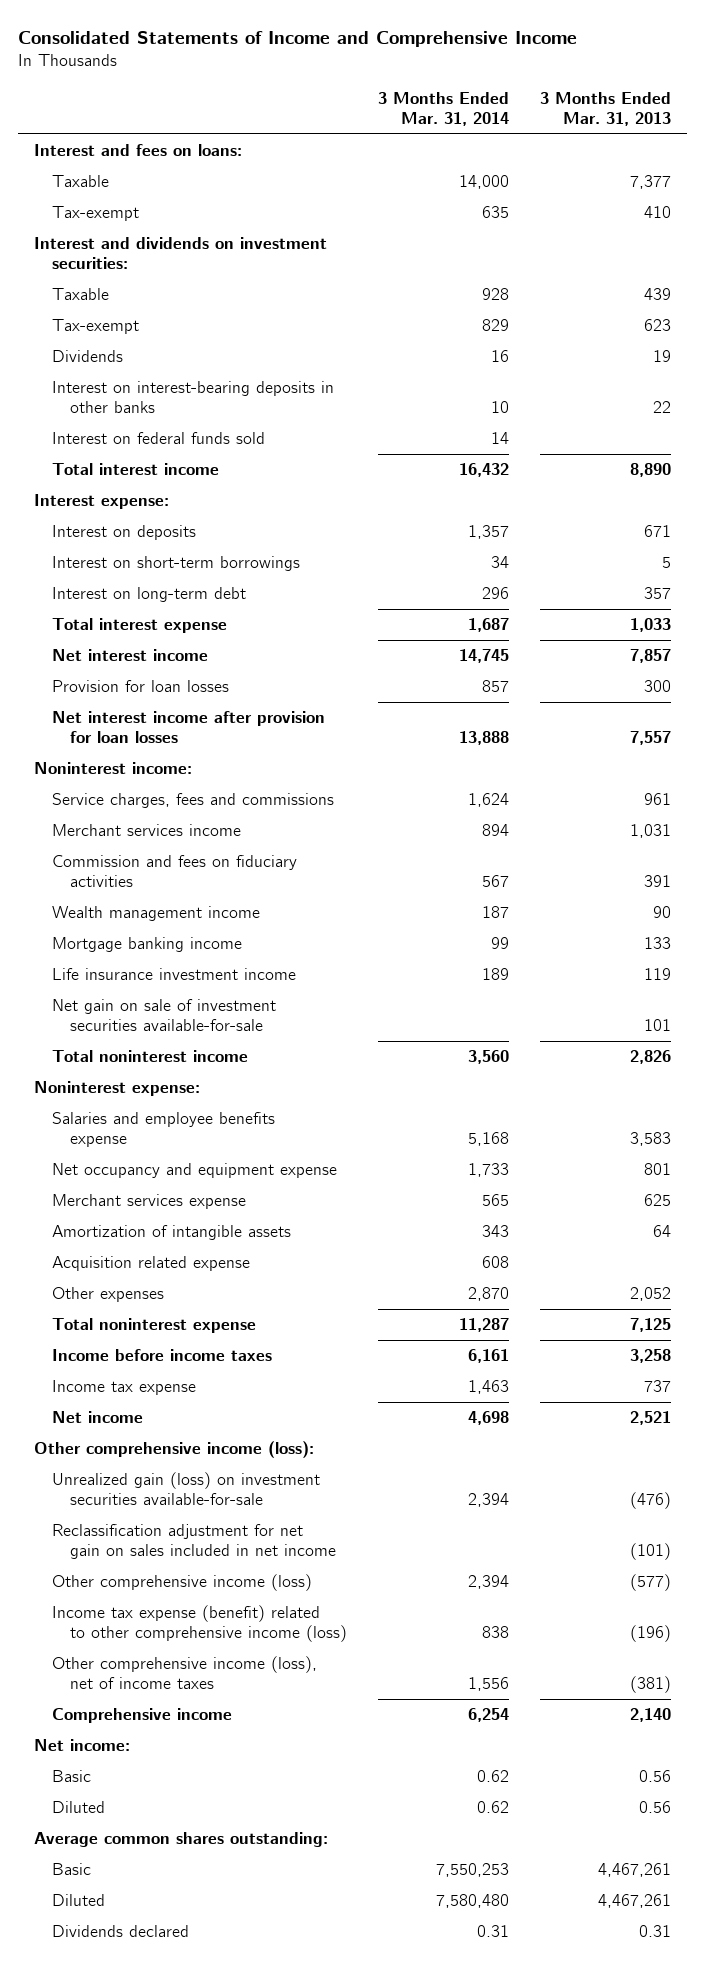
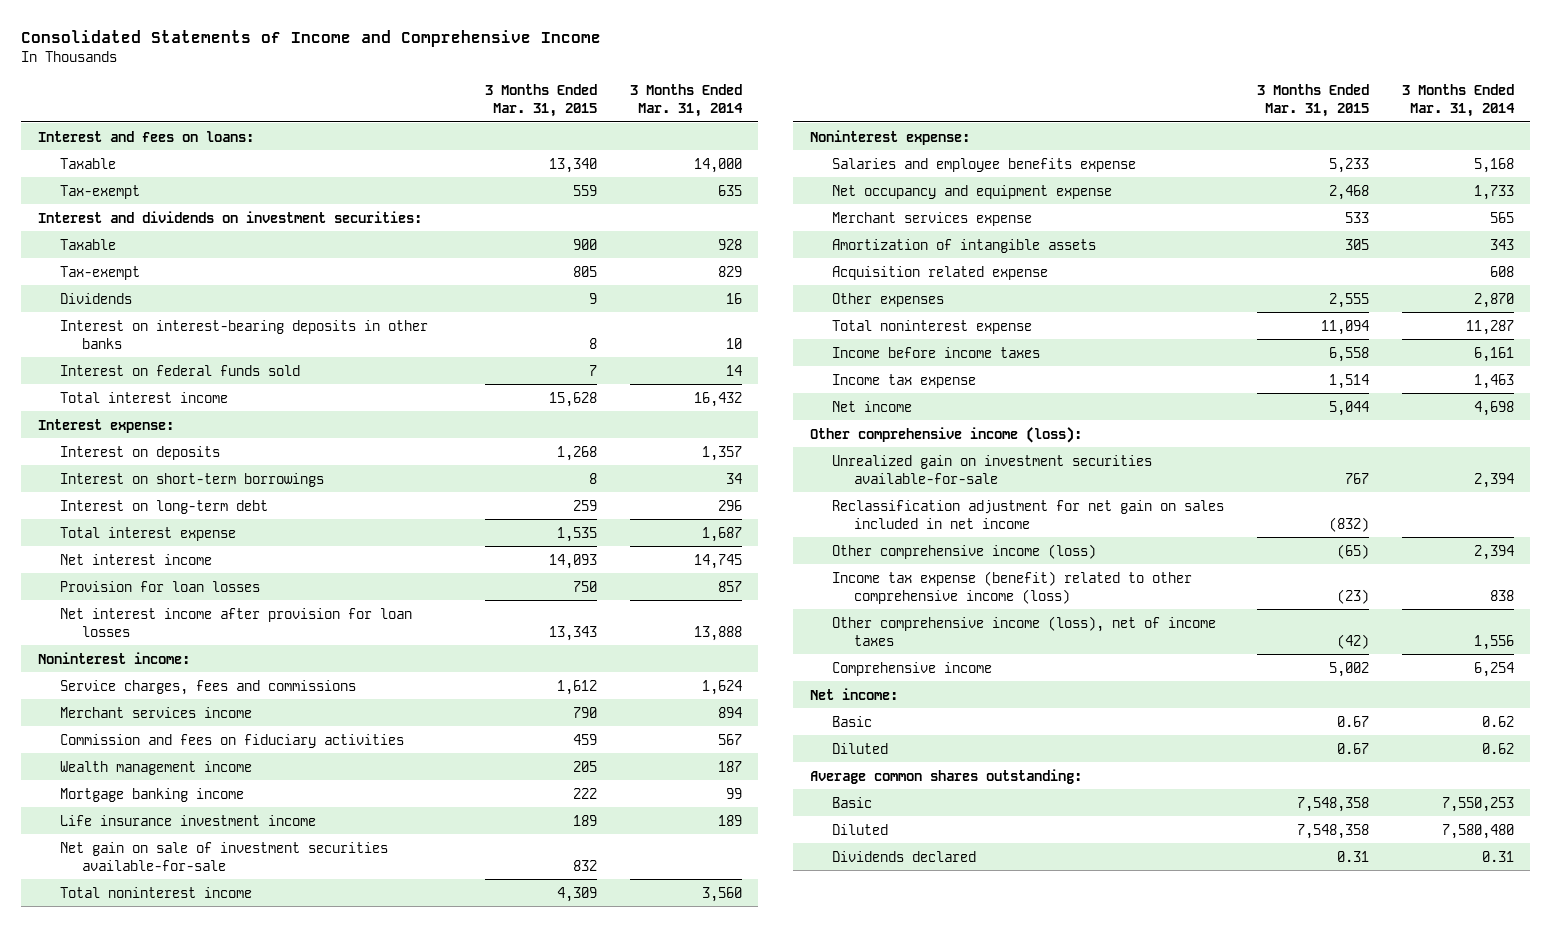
[540,91,672,126] 3 Months Ended Mar. 31, 2013 -> none
none -> [484,83,597,117] 3 Months Ended Mar. 31, 2015
[52,1472,321,1506] Unrealized gain (loss) on investment securities available-for-sale -> [831,454,1152,484] Unrealized gain on investment securities available-for-sale

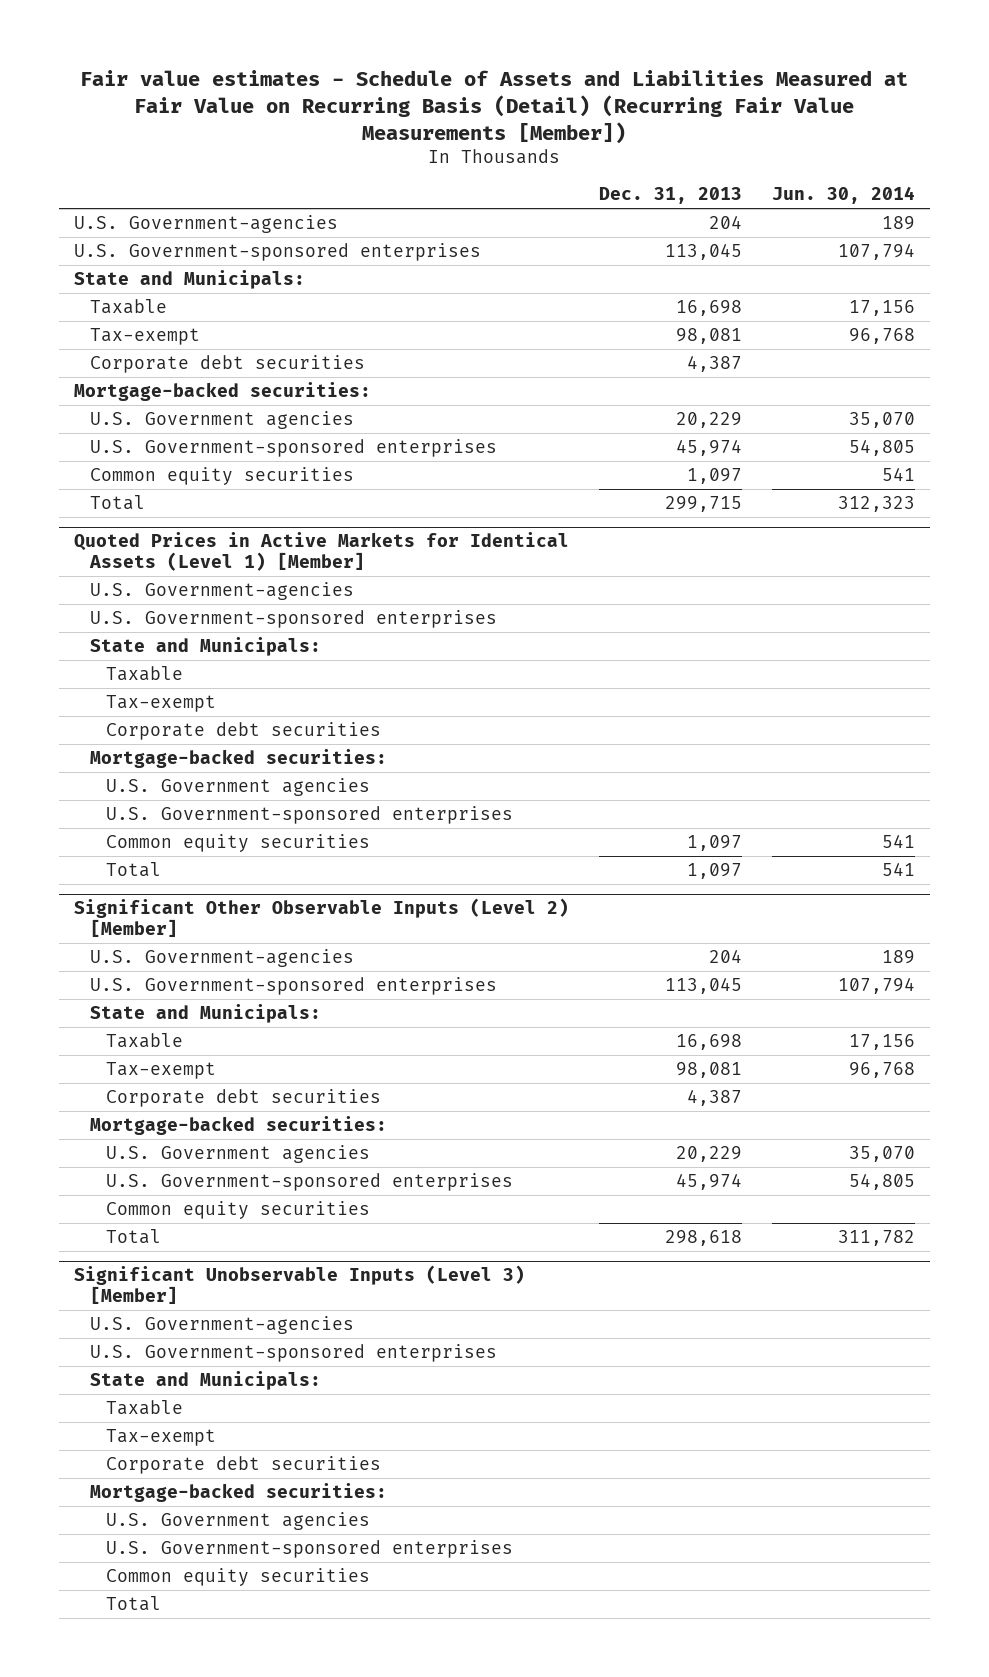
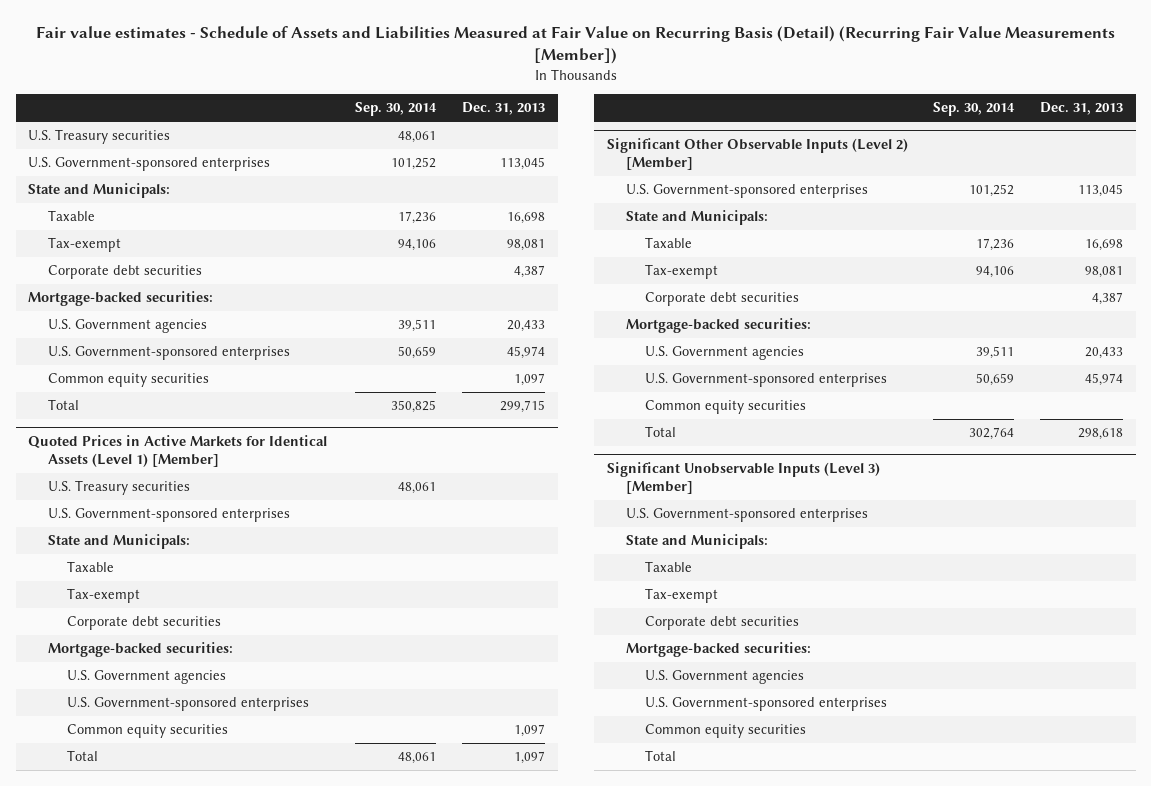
[771,186,915,205] Jun. 30, 2014 -> none
none -> [355,102,438,117] Sep. 30, 2014
[73,214,338,233] U.S. Government-agencies -> none
none -> [28,129,171,145] U.S. Treasury securities
[675,411,742,428] 20,229 -> [506,320,545,333] 20,433
[89,581,354,600] U.S. Government-agencies -> none
none -> [47,480,190,496] U.S. Treasury securities
[89,948,354,967] U.S. Government-agencies -> none
[675,1145,742,1162] 20,229 -> [1084,347,1123,360] 20,433
[89,1315,354,1334] U.S. Government-agencies -> none

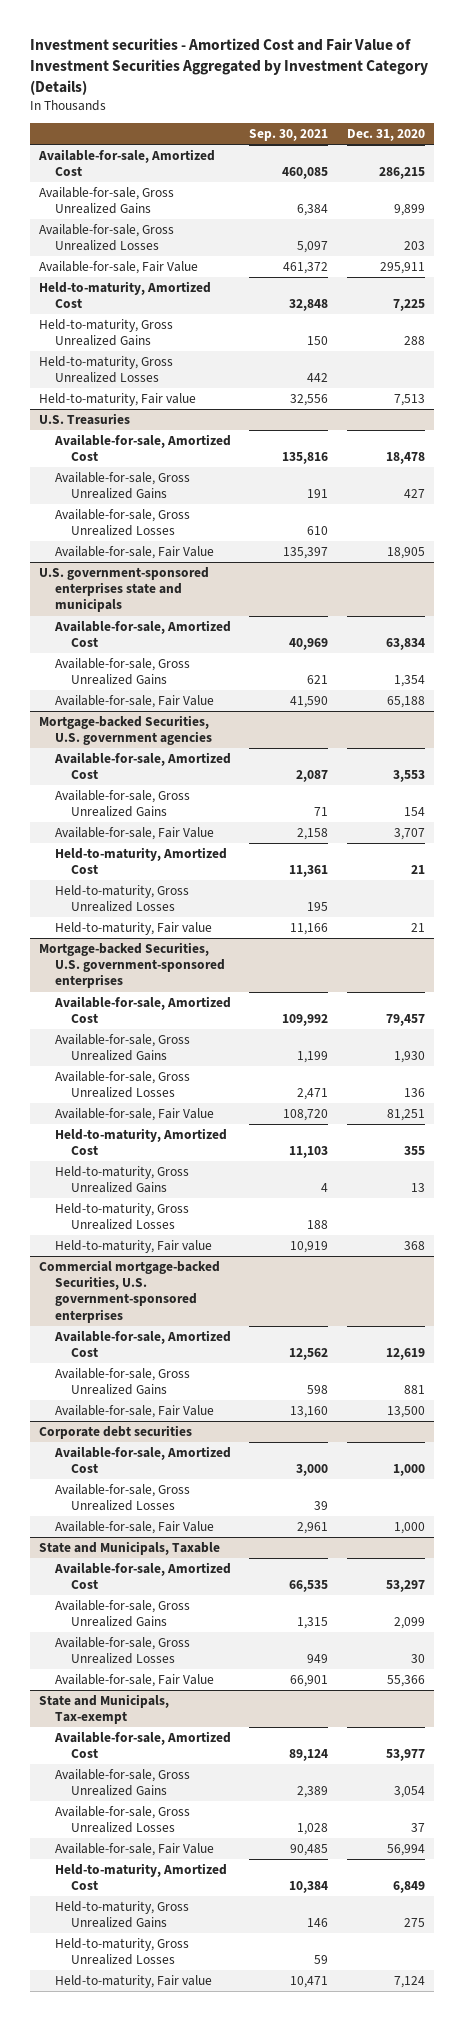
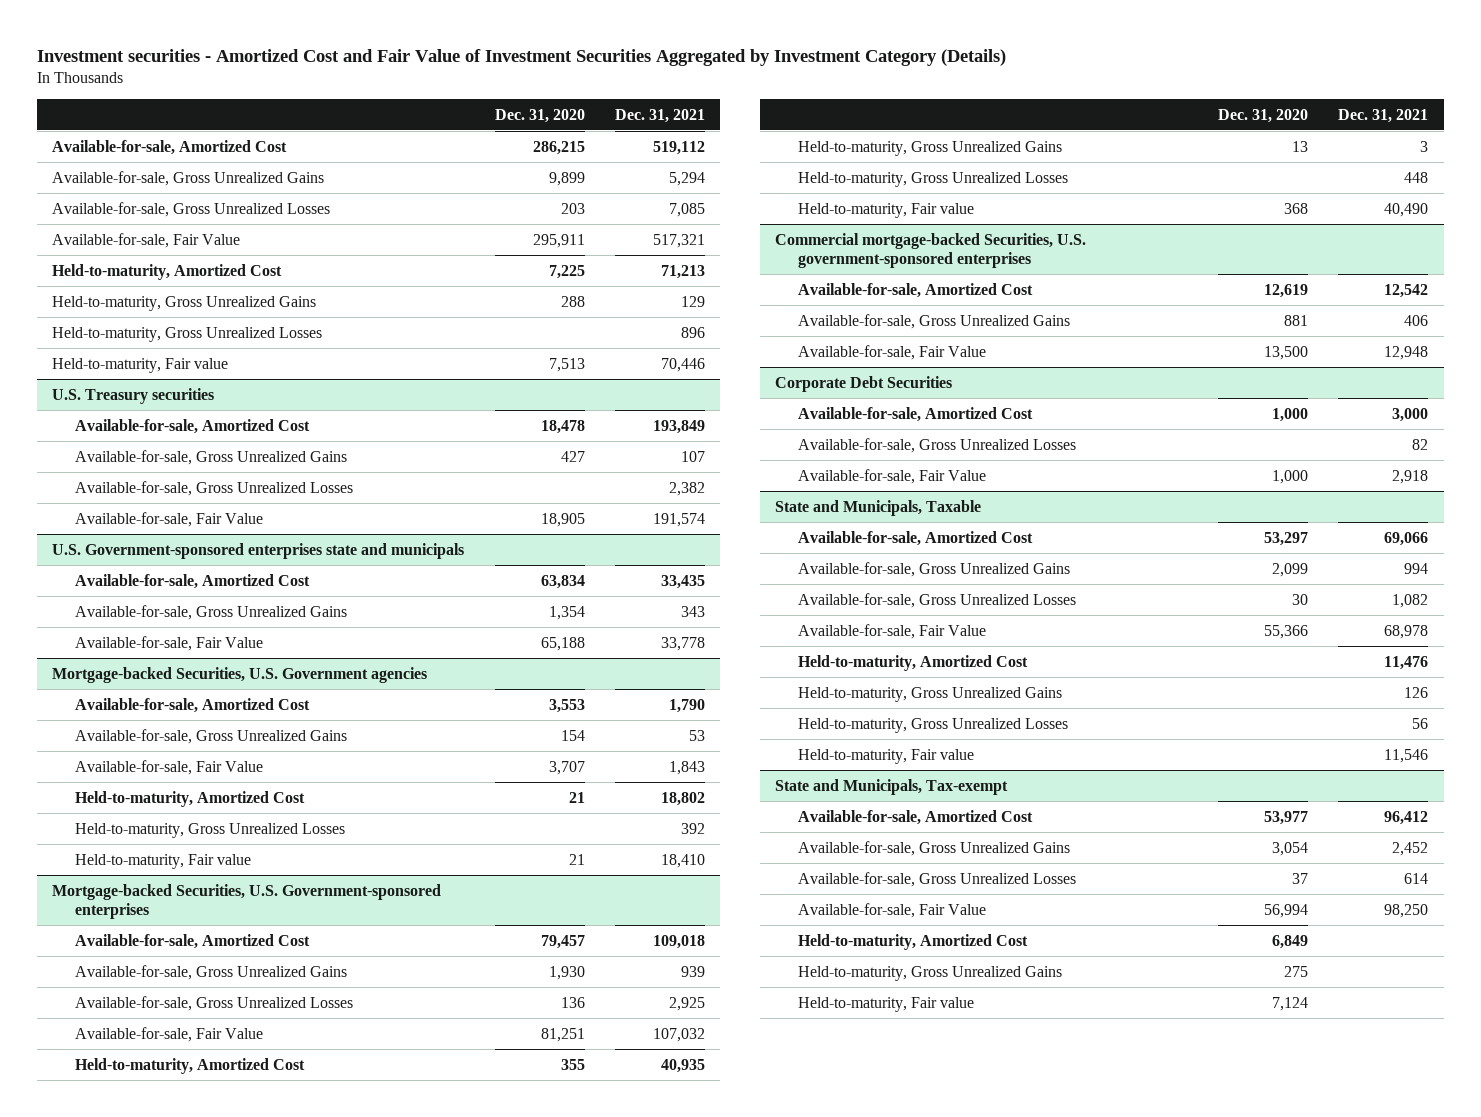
[249,128,329,141] Sep. 30, 2021 -> none
none -> [615,108,706,123] Dec. 31, 2021
[38,413,130,426] U.S. Treasuries -> [52,387,215,404] U.S. Treasury securities
[38,567,209,613] U.S. government-sponsored enterprises state and municipals -> [52,542,465,559] U.S. Government-sponsored enterprises state and municipals
[38,715,212,746] Mortgage-backed Securities, U.S. government agencies -> [52,666,428,683] Mortgage-backed Securities, U.S. Government agencies
[38,942,225,989] Mortgage-backed Securities, U.S. government-sponsored enterprises -> [52,883,442,920] Mortgage-backed Securities, U.S. Government-sponsored enterprises
[38,1425,192,1440] Corporate debt securities -> [775,375,953,392] Corporate Debt Securities
none -> [798,654,1029,671] Held-to-maturity, Amortized Cost
none -> [798,686,1063,702] Held-to-maturity, Gross Unrealized Gains
none -> [798,717,1069,733] Held-to-maturity, Gross Unrealized Losses
none -> [798,748,975,764] Held-to-maturity, Fair value
[54,1938,189,1966] Held-to-maturity, Gross Unrealized Losses -> none

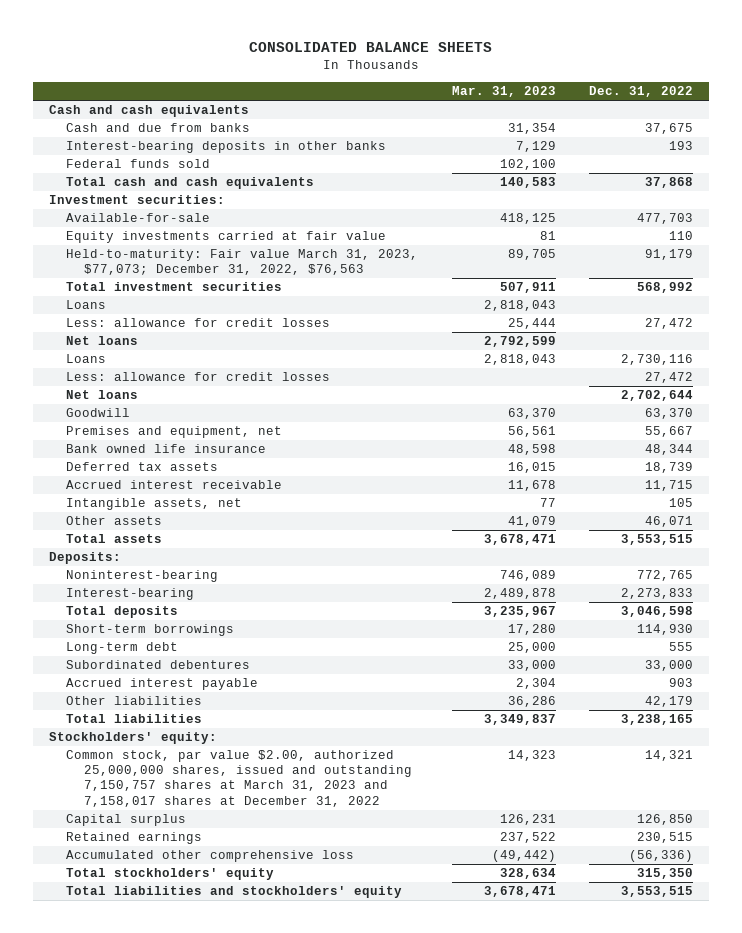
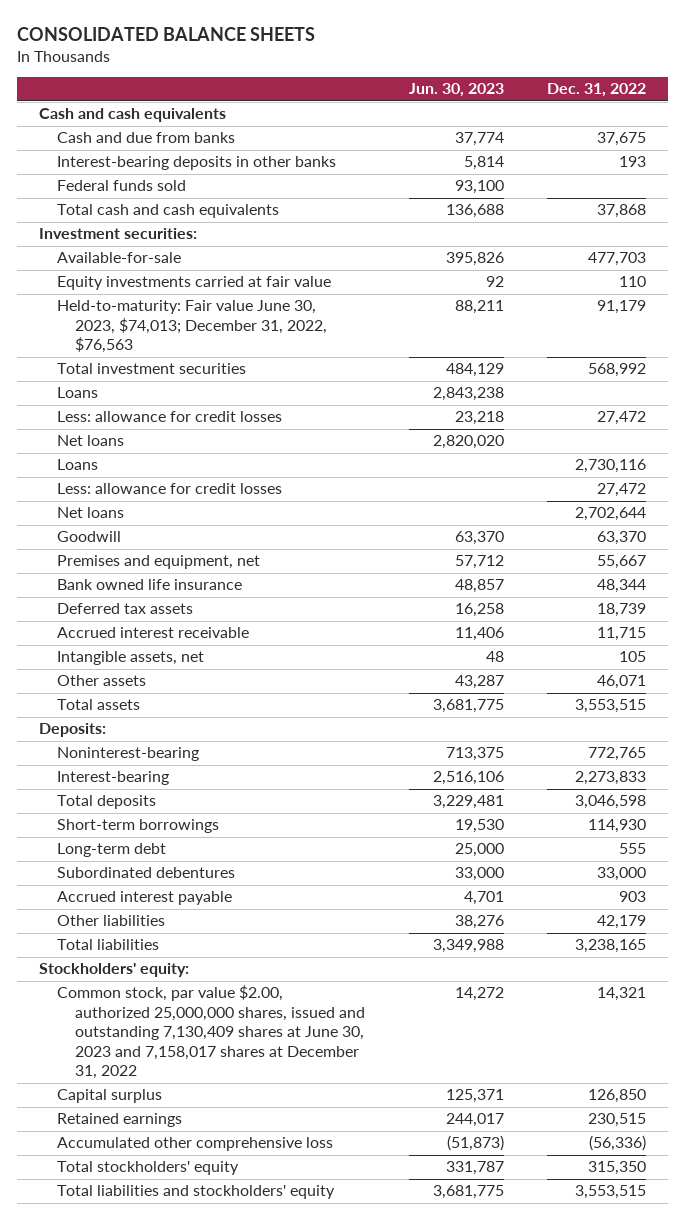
[451,86,556,98] Mar. 31, 2023 -> none
none -> [408,83,504,98] Jun. 30, 2023
[66,249,419,276] Held-to-maturity: Fair value March 31, 2023, $77,073; December 31, 2022, $76,563 -> [56,300,328,354] Held-to-maturity: Fair value June 30, 2023, $74,013; December 31, 2022, $76,563
[66,750,412,807] Common stock, par value $2.00, authorized 25,000,000 shares, issued and outstanding 7,150,757 shares at March 31, 2023 and 7,158,017 shares at December 31, 2022 -> [56,985,366,1080] Common stock, par value $2.00, authorized 25,000,000 shares, issued and outstanding 7,130,409 shares at June 30, 2023 and 7,158,017 shares at December 31, 2022

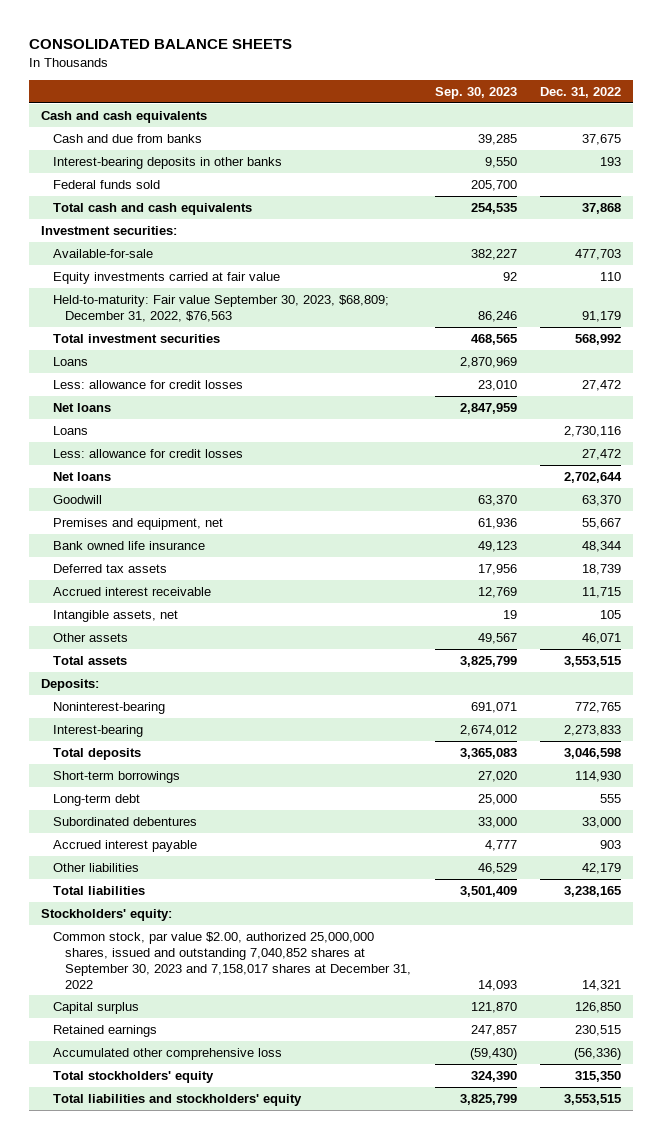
[408,83,504,98] Jun. 30, 2023 -> none
none -> [434,86,517,99] Sep. 30, 2023
[56,300,328,354] Held-to-maturity: Fair value June 30, 2023, $74,013; December 31, 2022, $76,563 -> [52,294,389,322] Held-to-maturity: Fair value September 30, 2023, $68,809; December 31, 2022, $76,563
[56,985,366,1080] Common stock, par value $2.00, authorized 25,000,000 shares, issued and outstanding 7,130,409 shares at June 30, 2023 and 7,158,017 shares at December 31, 2022 -> [52,931,411,989] Common stock, par value $2.00, authorized 25,000,000 shares, issued and outstanding 7,040,852 shares at September 30, 2023 and 7,158,017 shares at December 31, 2022

